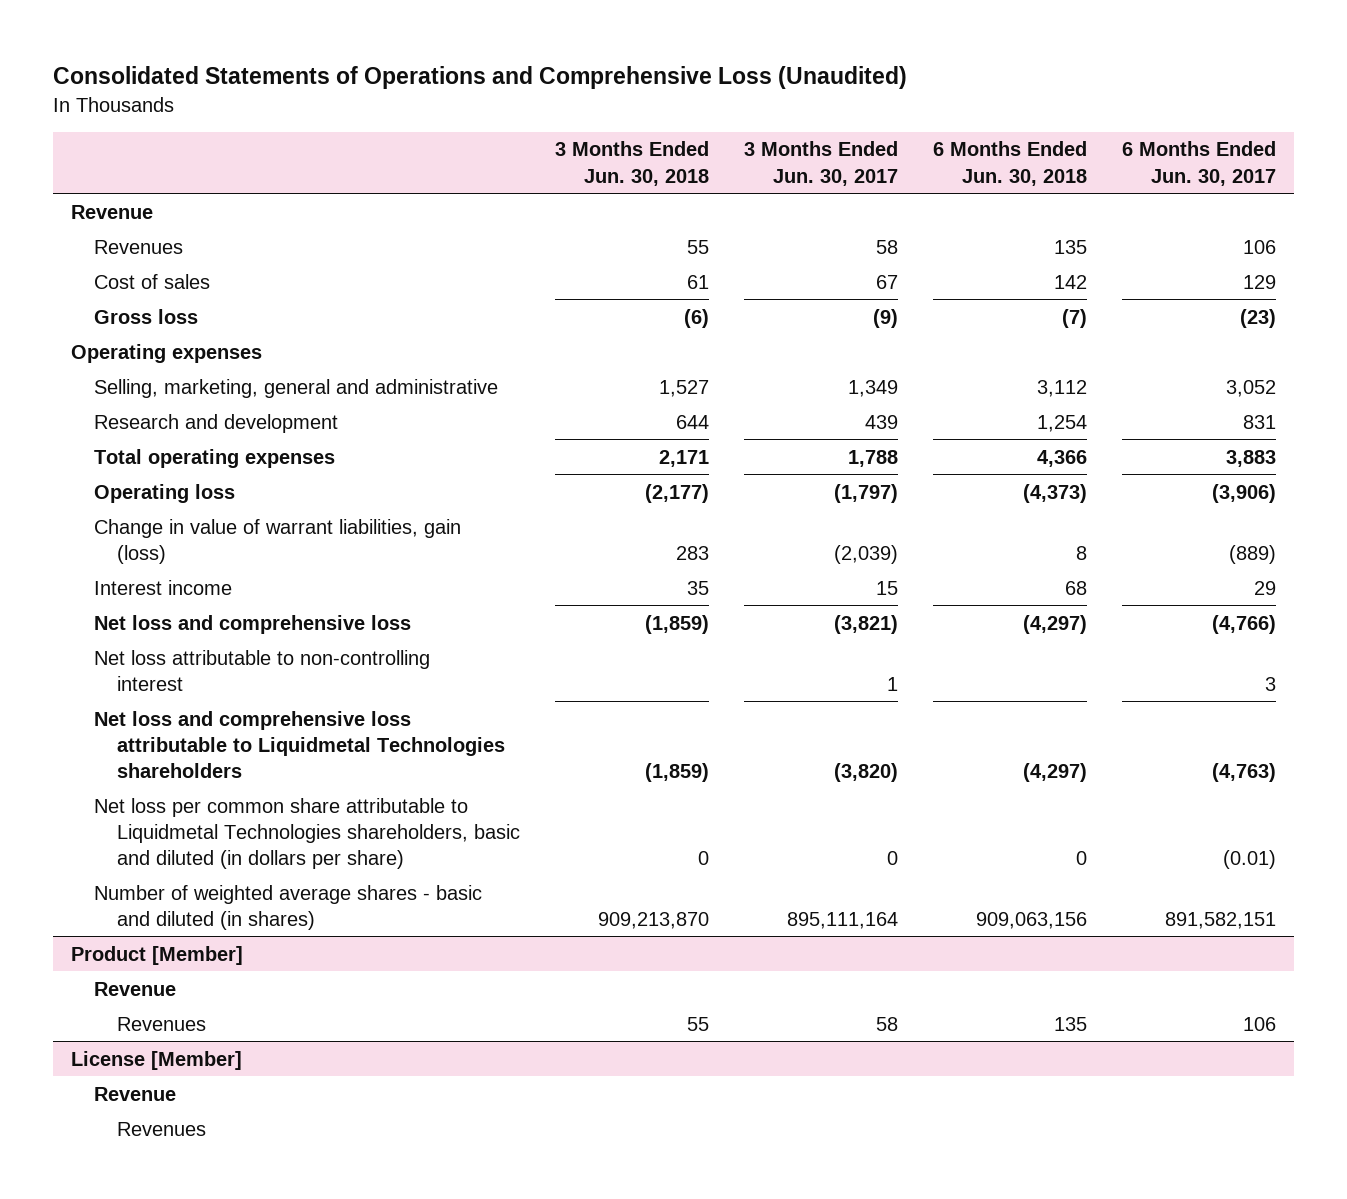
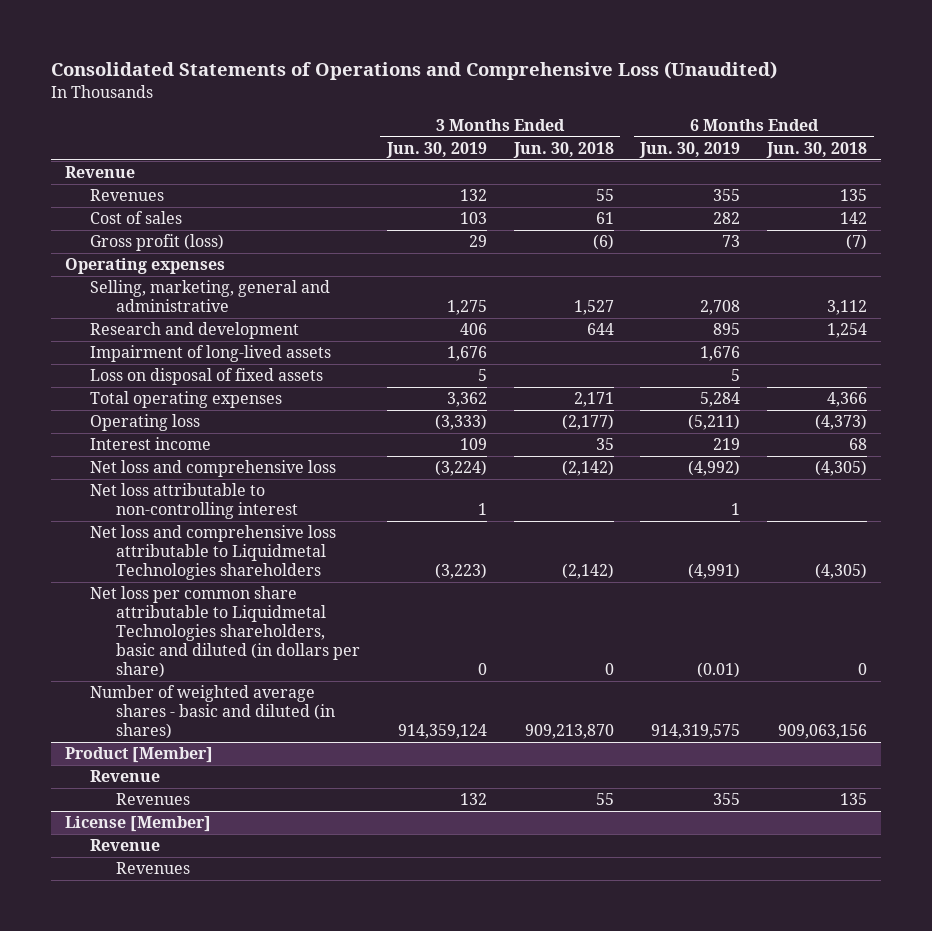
[744,141,899,186] 3 Months Ended Jun. 30, 2017 -> none
[1122,141,1277,186] 6 Months Ended Jun. 30, 2017 -> none
none -> [385,142,487,159] Jun. 30, 2019
none -> [639,142,741,159] Jun. 30, 2019
[93,308,198,324] Gross loss -> [90,234,225,252] Gross profit (loss)
none -> [90,345,332,363] Impairment of long-lived assets
none -> [90,368,324,386] Loss on disposal of fixed assets
[93,518,461,564] Change in value of warrant liabilities, gain (loss) -> none
[645,614,710,634] (1,859) -> [561,460,614,477] (2,142)
[1023,614,1088,634] (4,297) -> [815,460,868,477] (4,305)
[645,762,710,782] (1,859) -> [561,563,614,580] (2,142)
[1023,762,1088,782] (4,297) -> [815,563,868,580] (4,305)

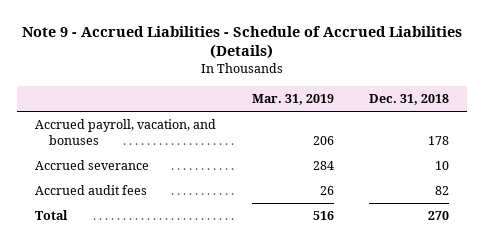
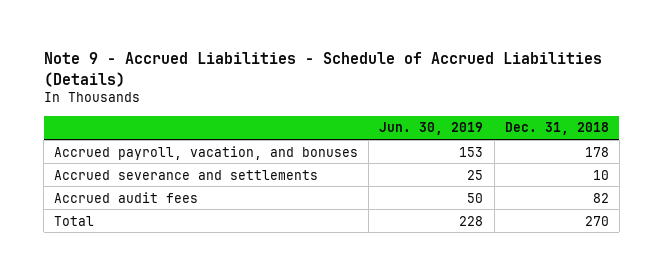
[251,94,334,106] Mar. 31, 2019 -> none
none -> [379,122,484,136] Jun. 30, 2019
[35,160,150,171] Accrued severance -> [54,169,319,180] Accrued severance and settlements

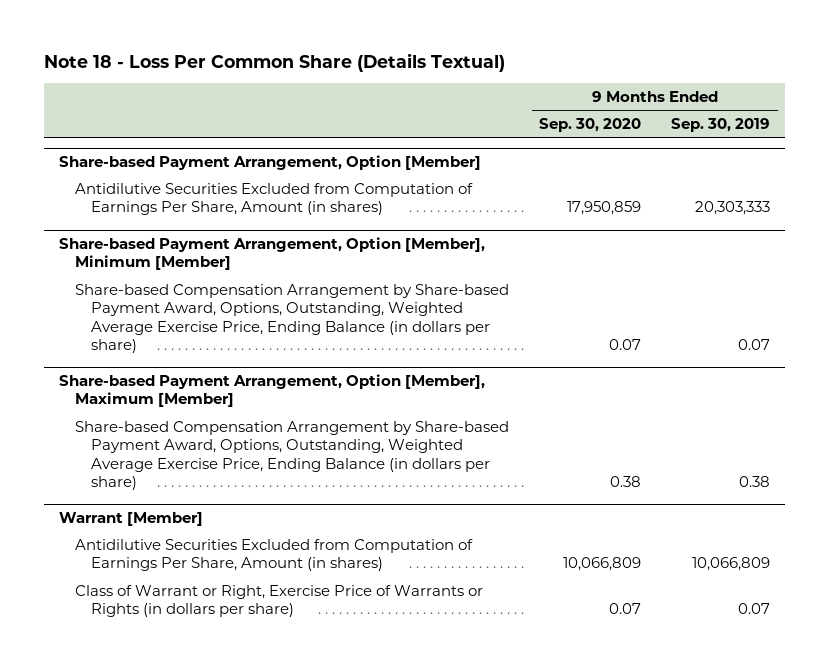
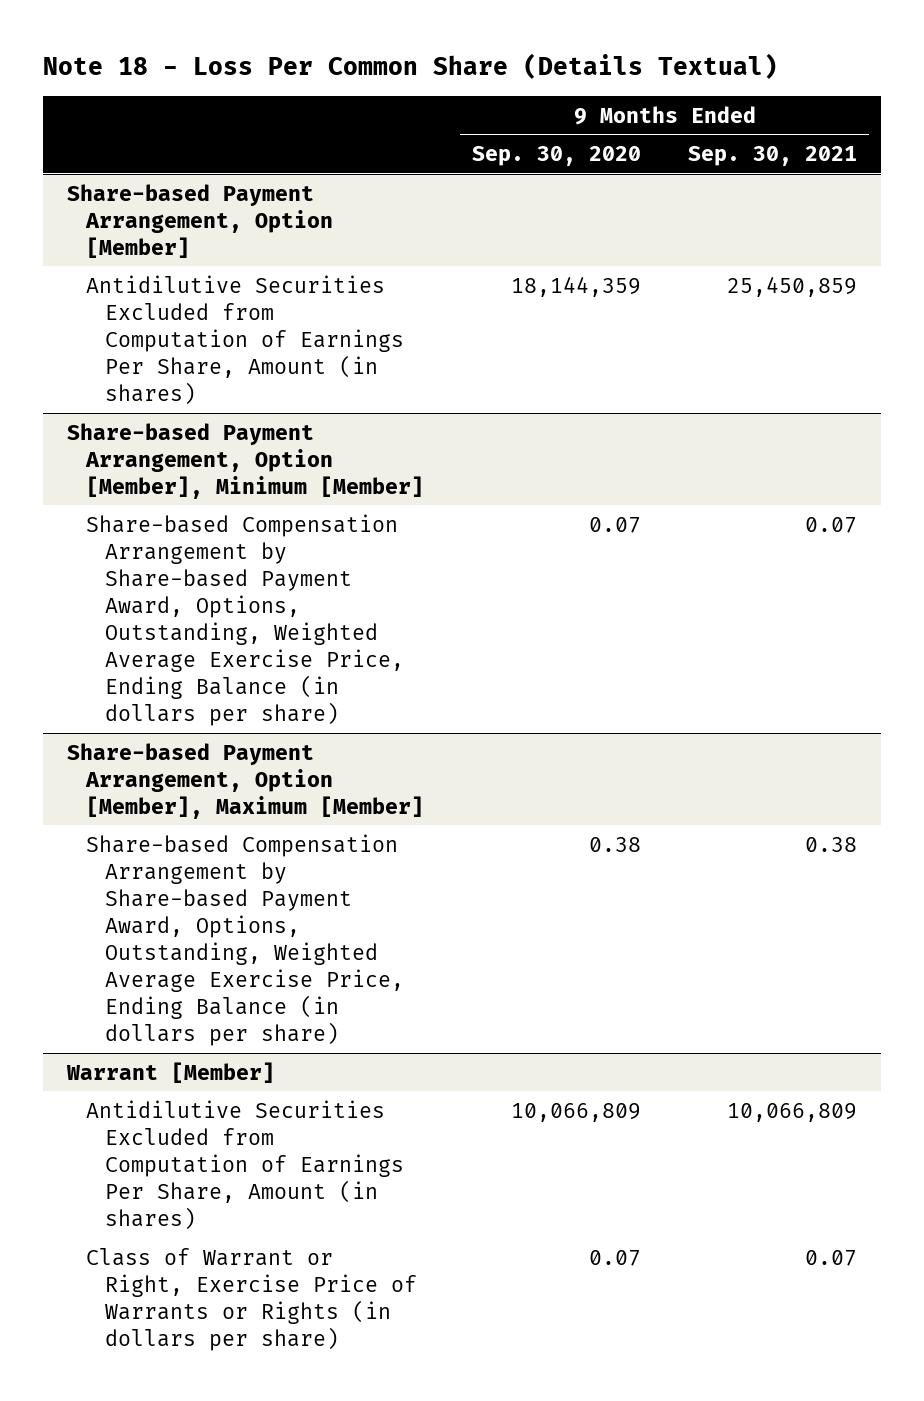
[671,118,771,133] Sep. 30, 2019 -> none
none -> [688,146,858,167] Sep. 30, 2021
[567,201,642,216] 17,950,859 -> [510,275,641,297] 18,144,359

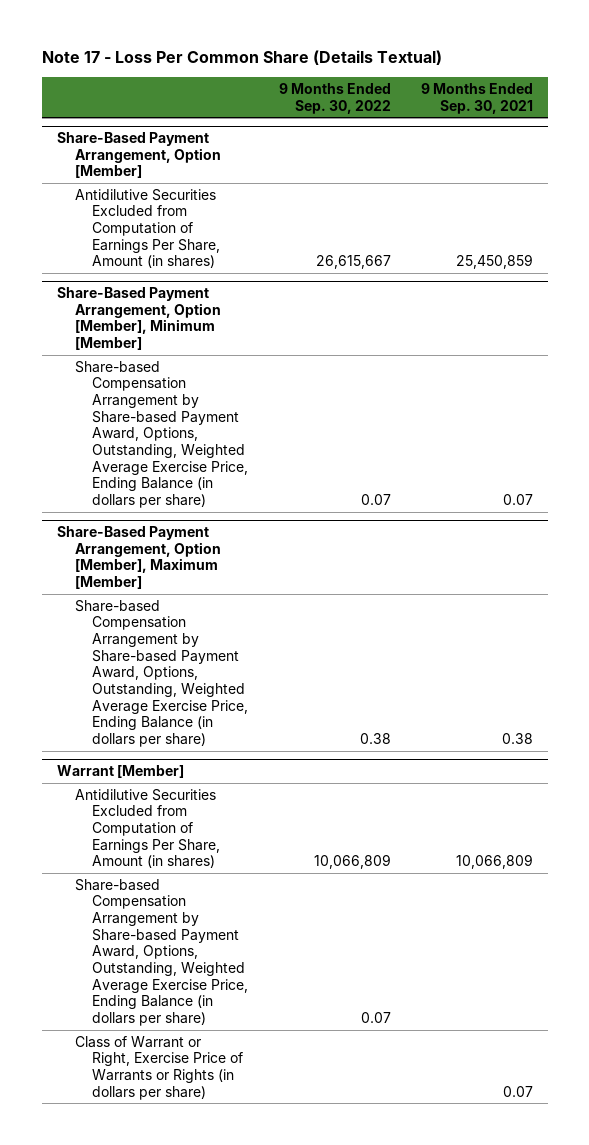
[42,53,778,80] Note 18 - Loss Per Common Share (Details Textual) -> [41,50,442,66] Note 17 - Loss Per Common Share (Details Textual)
[471,146,641,167] Sep. 30, 2020 -> none
none -> [278,83,391,114] 9 Months Ended Sep. 30, 2022
[66,183,333,258] Share-based Payment Arrangement, Option [Member] -> [56,132,221,179] Share-Based Payment Arrangement, Option [Member]
[66,422,424,499] Share-based Payment Arrangement, Option [Member], Minimum [Member] -> [56,287,221,351] Share-Based Payment Arrangement, Option [Member], Minimum [Member]
[66,742,424,819] Share-based Payment Arrangement, Option [Member], Maximum [Member] -> [56,526,221,590] Share-Based Payment Arrangement, Option [Member], Maximum [Member]
none -> [74,878,249,1026] Share-based Compensation Arrangement by Share-based Payment Award, Options, Outstanding, Weighted Average Exercise Price, Ending Balance (in dollars per share)

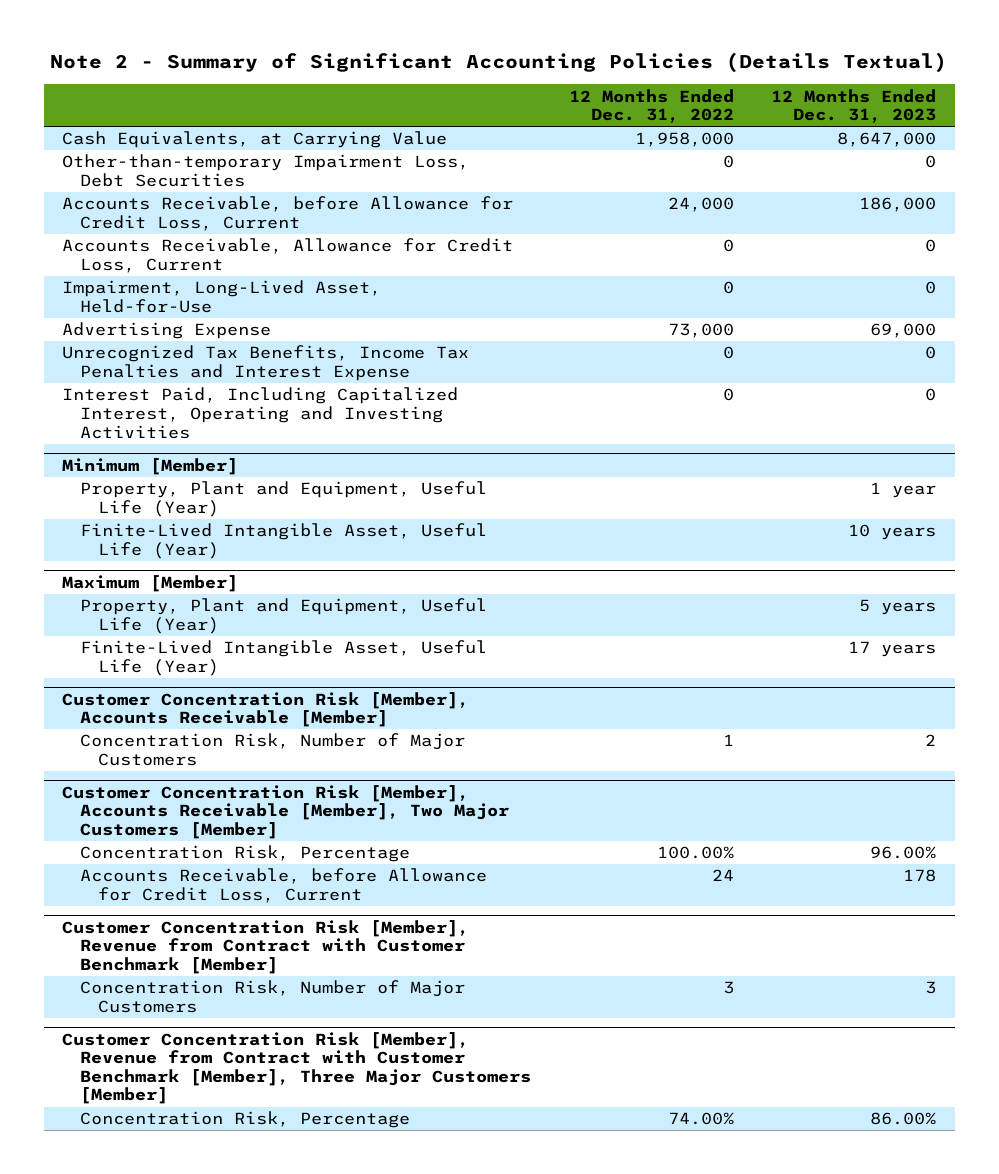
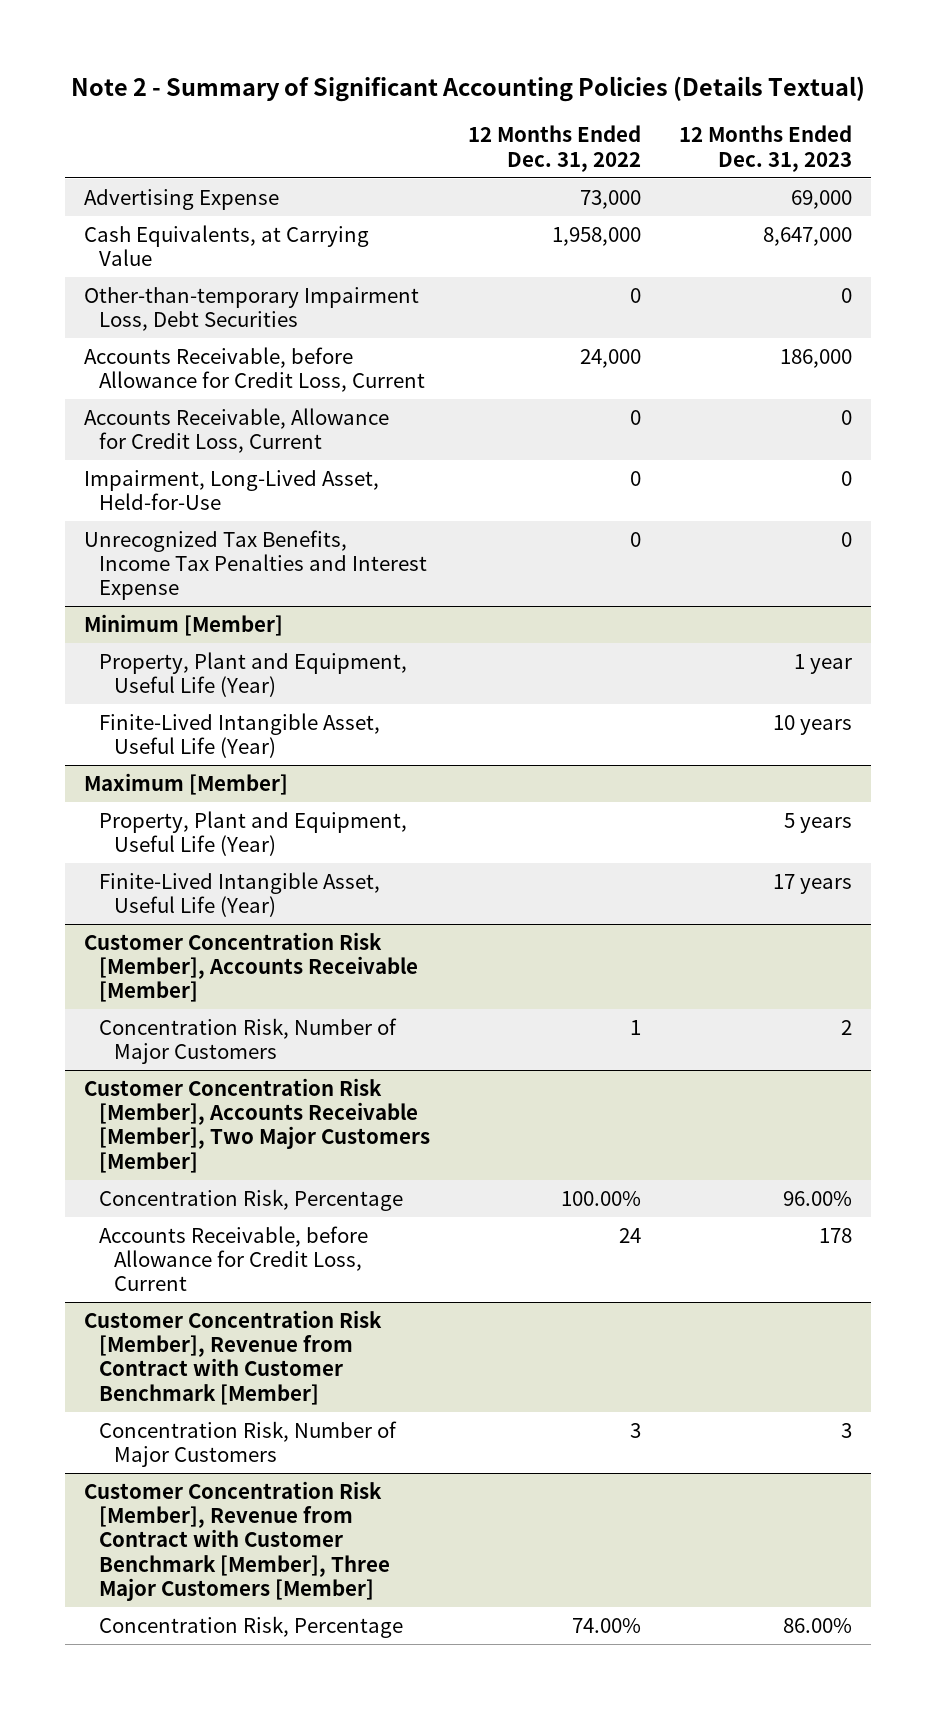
[62,322,272,340] Advertising Expense -> [83,188,279,210] Advertising Expense
[62,387,459,439] Interest Paid, Including Capitalized Interest, Operating and Investing Activities -> none

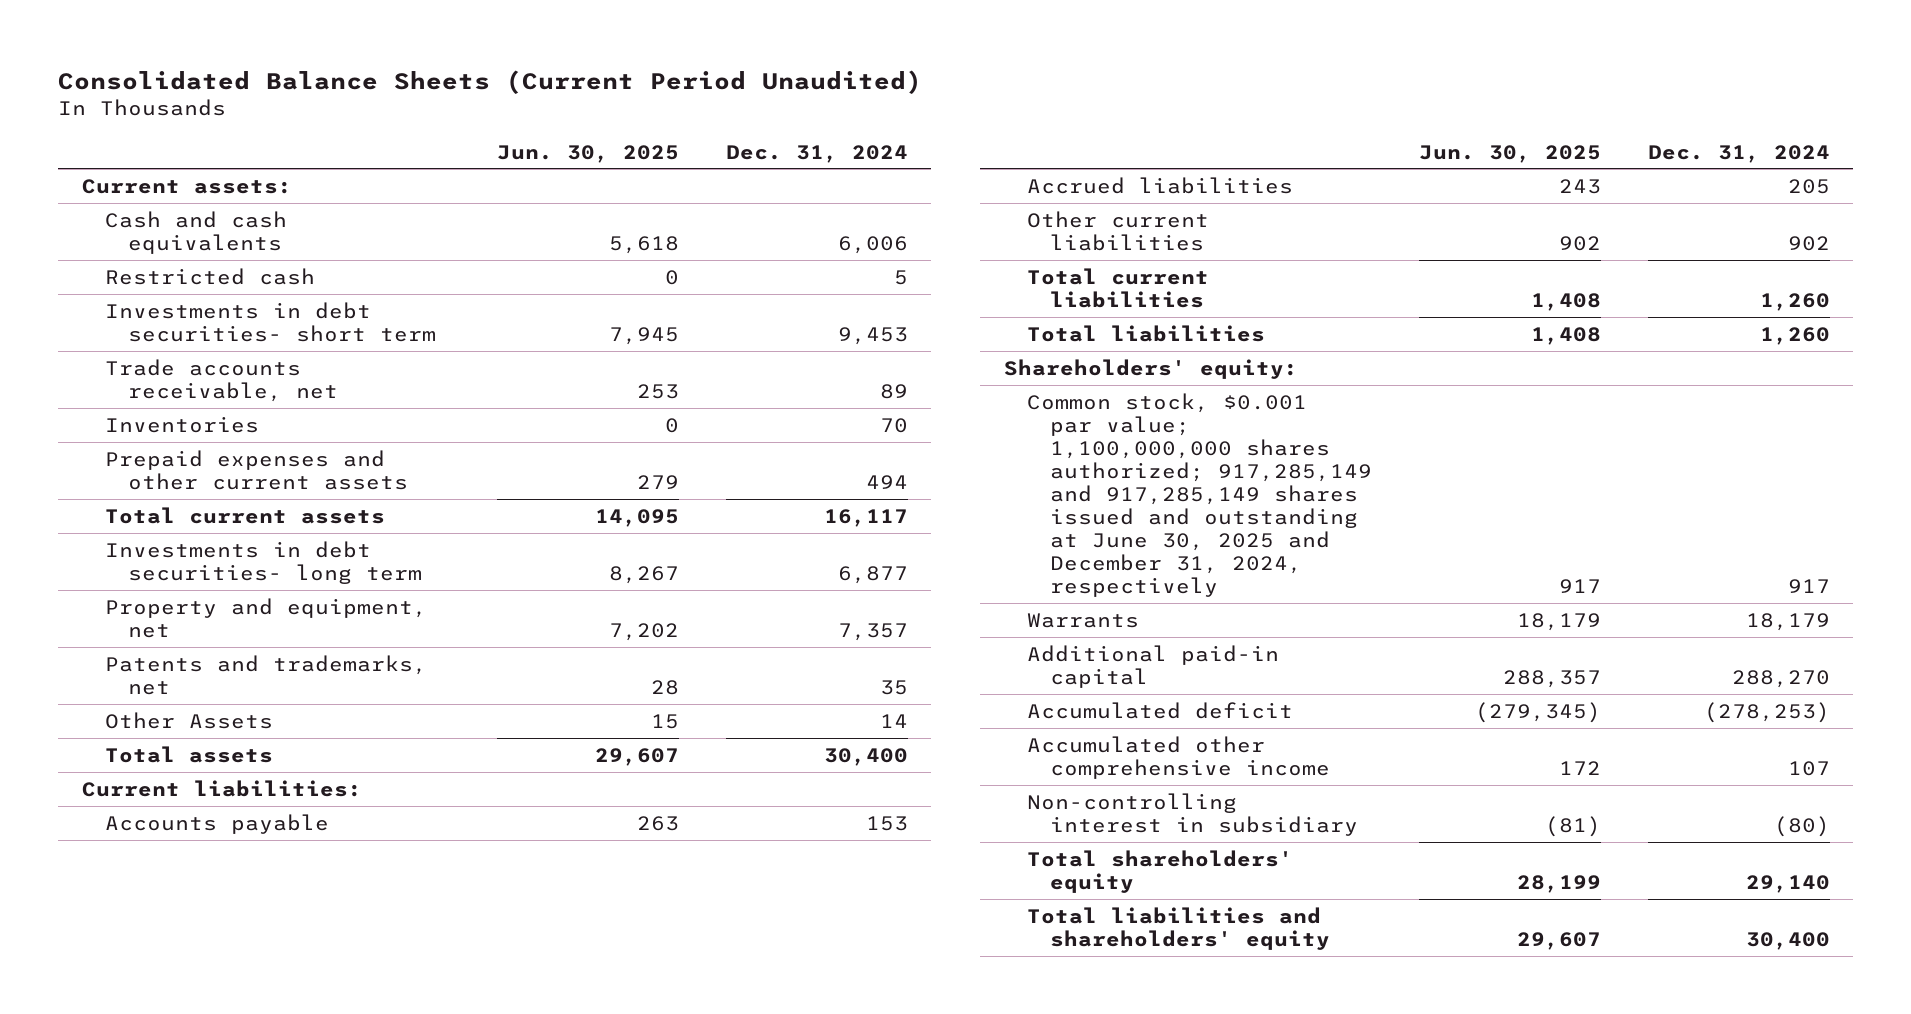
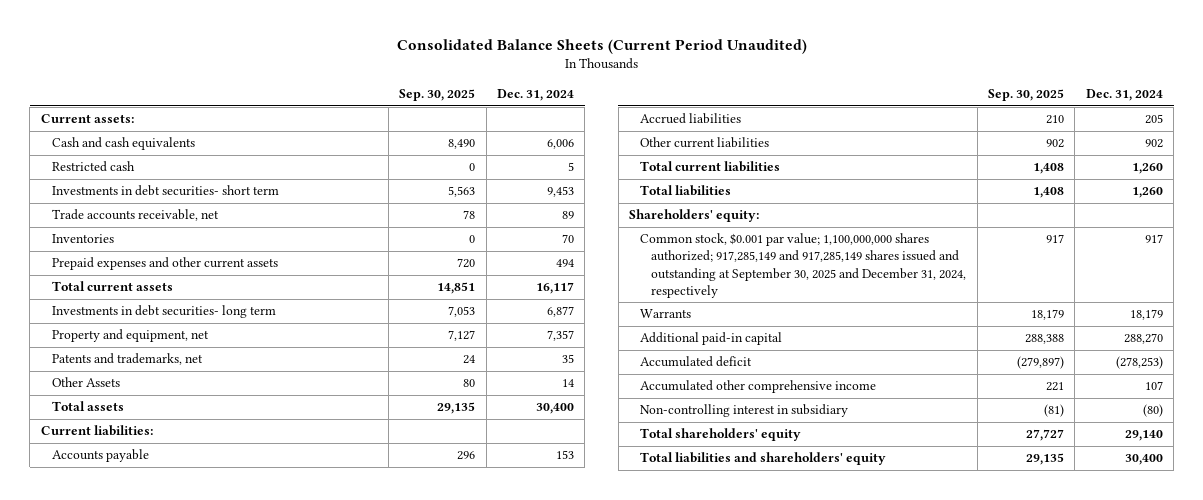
[496,144,679,163] Jun. 30, 2025 -> none
none -> [399,89,476,102] Sep. 30, 2025
[1026,392,1372,598] Common stock, $0.001 par value; 1,100,000,000 shares authorized; 917,285,149 and 917,285,149 shares issued and outstanding at June 30, 2025 and December 31, 2024, respectively -> [640,233,967,298] Common stock, $0.001 par value; 1,100,000,000 shares authorized; 917,285,149 and 917,285,149 shares issued and outstanding at September 30, 2025 and December 31, 2024, respectively

